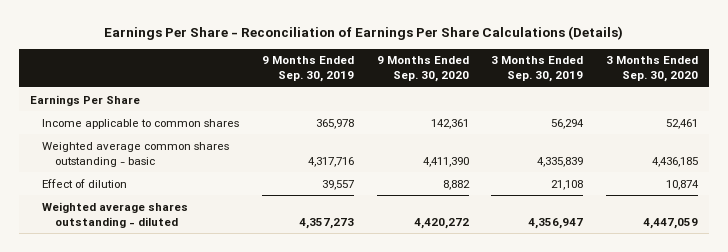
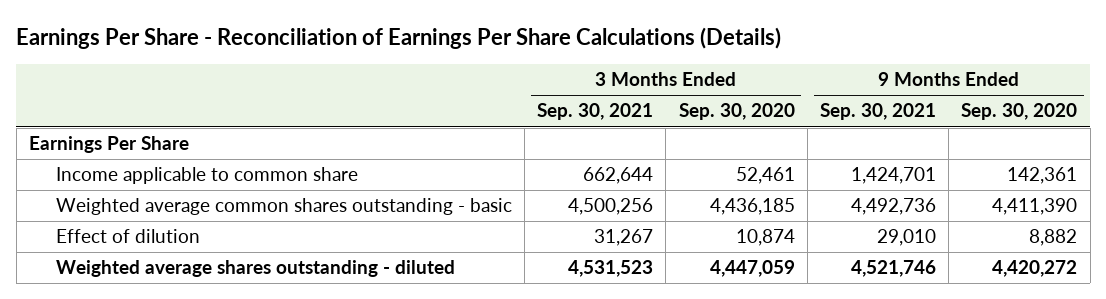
[261,56,354,83] 9 Months Ended Sep. 30, 2019 -> none
[491,56,584,83] 3 Months Ended Sep. 30, 2019 -> none
none -> [537,103,654,121] Sep. 30, 2021
none -> [819,103,936,121] Sep. 30, 2021
[42,118,240,129] Income applicable to common shares -> [55,167,358,185] Income applicable to common share

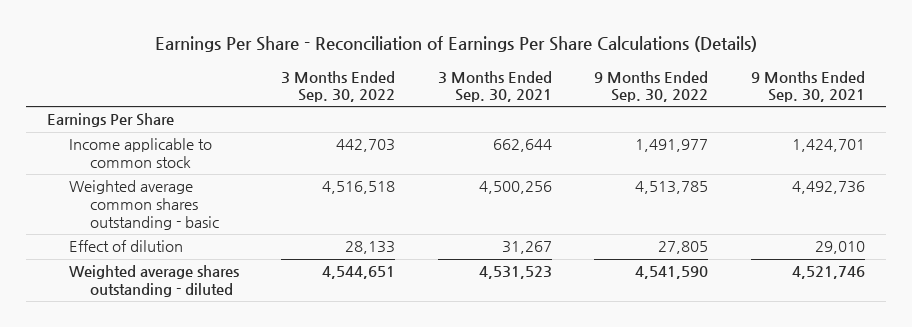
[678,103,795,121] Sep. 30, 2020 -> none
[961,103,1078,121] Sep. 30, 2020 -> none
none -> [281,70,396,103] 3 Months Ended Sep. 30, 2022
none -> [594,70,709,103] 9 Months Ended Sep. 30, 2022
[55,167,358,185] Income applicable to common share -> [68,138,212,169] Income applicable to common stock

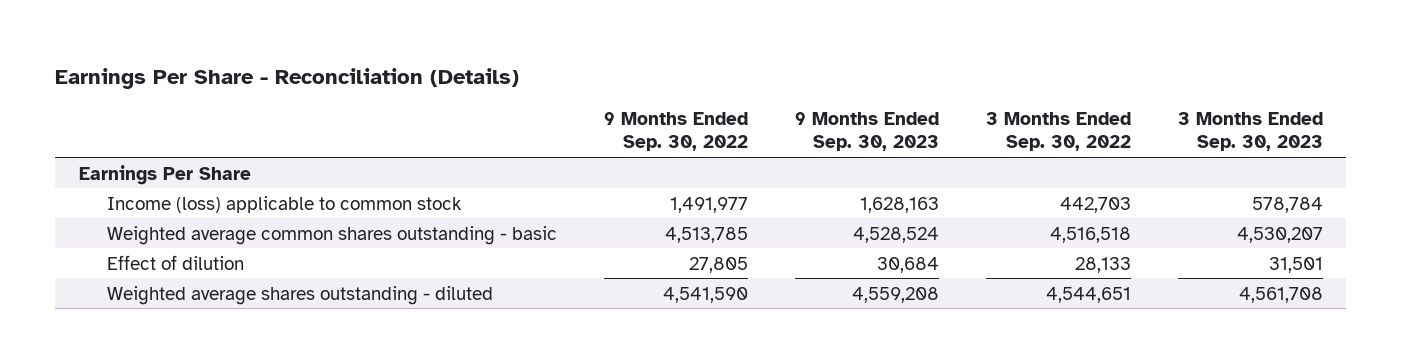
[155,36,758,53] Earnings Per Share - Reconciliation of Earnings Per Share Calculations (Details) -> [55,68,520,90] Earnings Per Share - Reconciliation (Details)
[437,70,552,103] 3 Months Ended Sep. 30, 2021 -> none
[750,70,865,103] 9 Months Ended Sep. 30, 2021 -> none
none -> [794,111,939,152] 9 Months Ended Sep. 30, 2023
none -> [1177,111,1323,152] 3 Months Ended Sep. 30, 2023
[68,138,212,169] Income applicable to common stock -> [106,195,462,213] Income (loss) applicable to common stock

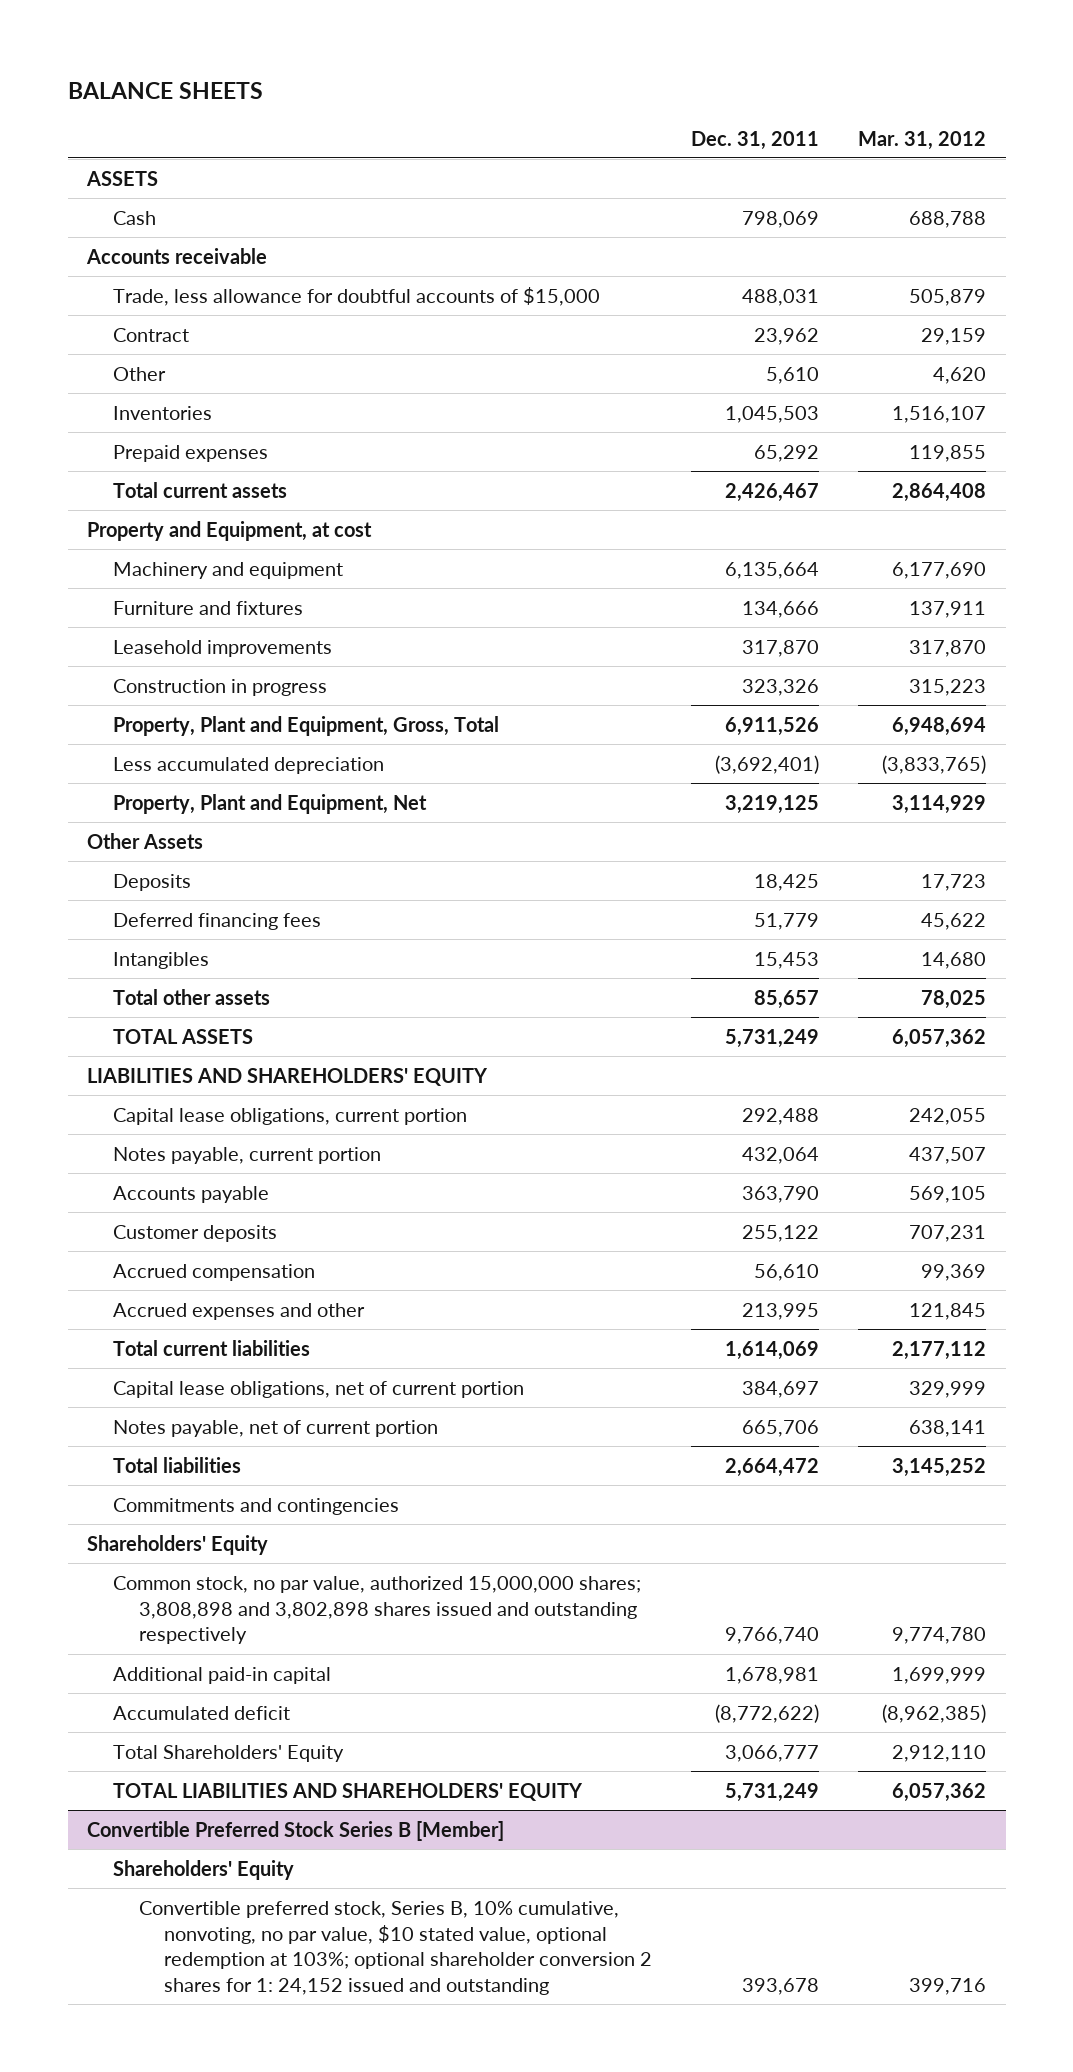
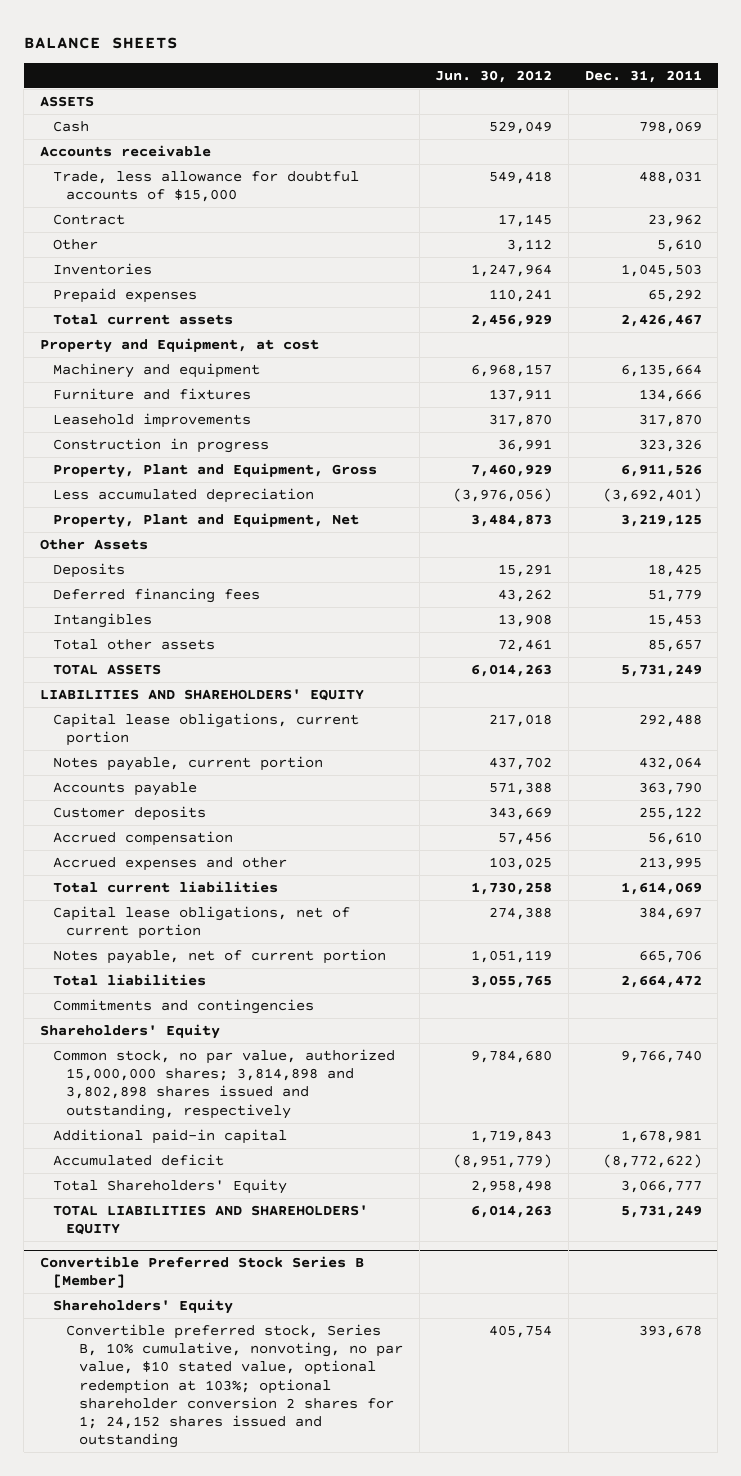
[858,130,987,150] Mar. 31, 2012 -> none
none -> [435,70,553,84] Jun. 30, 2012
[112,715,499,736] Property, Plant and Equipment, Gross, Total -> [52,463,377,479] Property, Plant and Equipment, Gross
[112,1575,641,1645] Common stock, no par value, authorized 15,000,000 shares; 3,808,898 and 3,802,898 shares issued and outstanding respectively -> [52,1049,395,1119] Common stock, no par value, authorized 15,000,000 shares; 3,814,898 and 3,802,898 shares issued and outstanding, respectively
[138,1900,653,1995] Convertible preferred stock, Series B, 10% cumulative, nonvoting, no par value, $10 stated value, optional redemption at 103%; optional shareholder conversion 2 shares for 1: 24,152 issued and outstanding -> [66,1324,404,1449] Convertible preferred stock, Series B, 10% cumulative, nonvoting, no par value, $10 stated value, optional redemption at 103%; optional shareholder conversion 2 shares for 1; 24,152 shares issued and outstanding

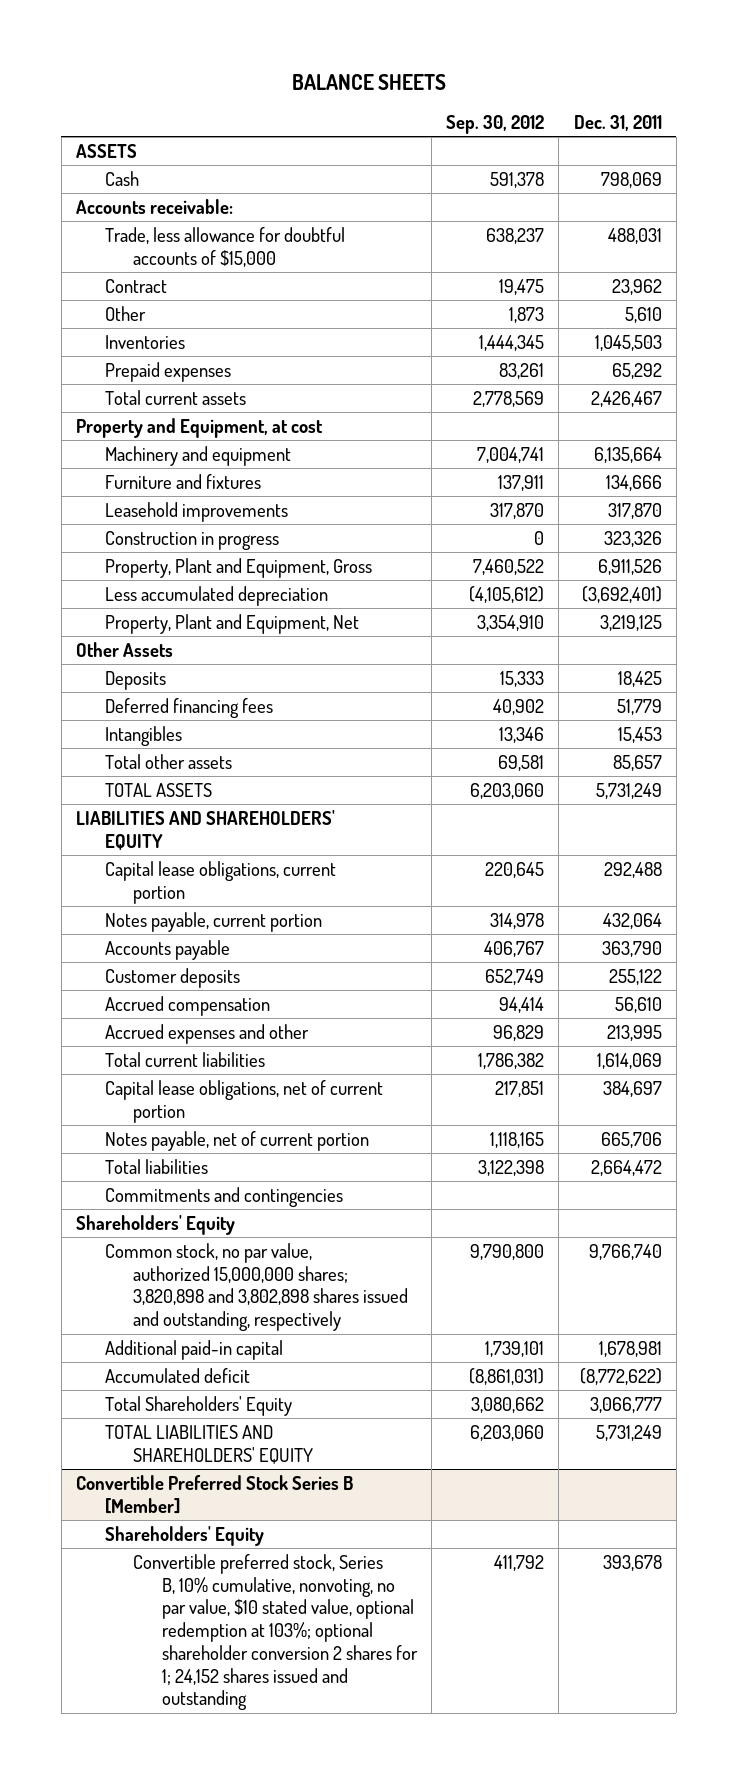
[435,70,553,84] Jun. 30, 2012 -> none
none -> [446,114,545,134] Sep. 30, 2012
[39,145,211,158] Accounts receivable -> [76,198,234,214] Accounts receivable:
[52,1049,395,1119] Common stock, no par value, authorized 15,000,000 shares; 3,814,898 and 3,802,898 shares issued and outstanding, respectively -> [104,1242,409,1332] Common stock, no par value, authorized 15,000,000 shares; 3,820,898 and 3,802,898 shares issued and outstanding, respectively

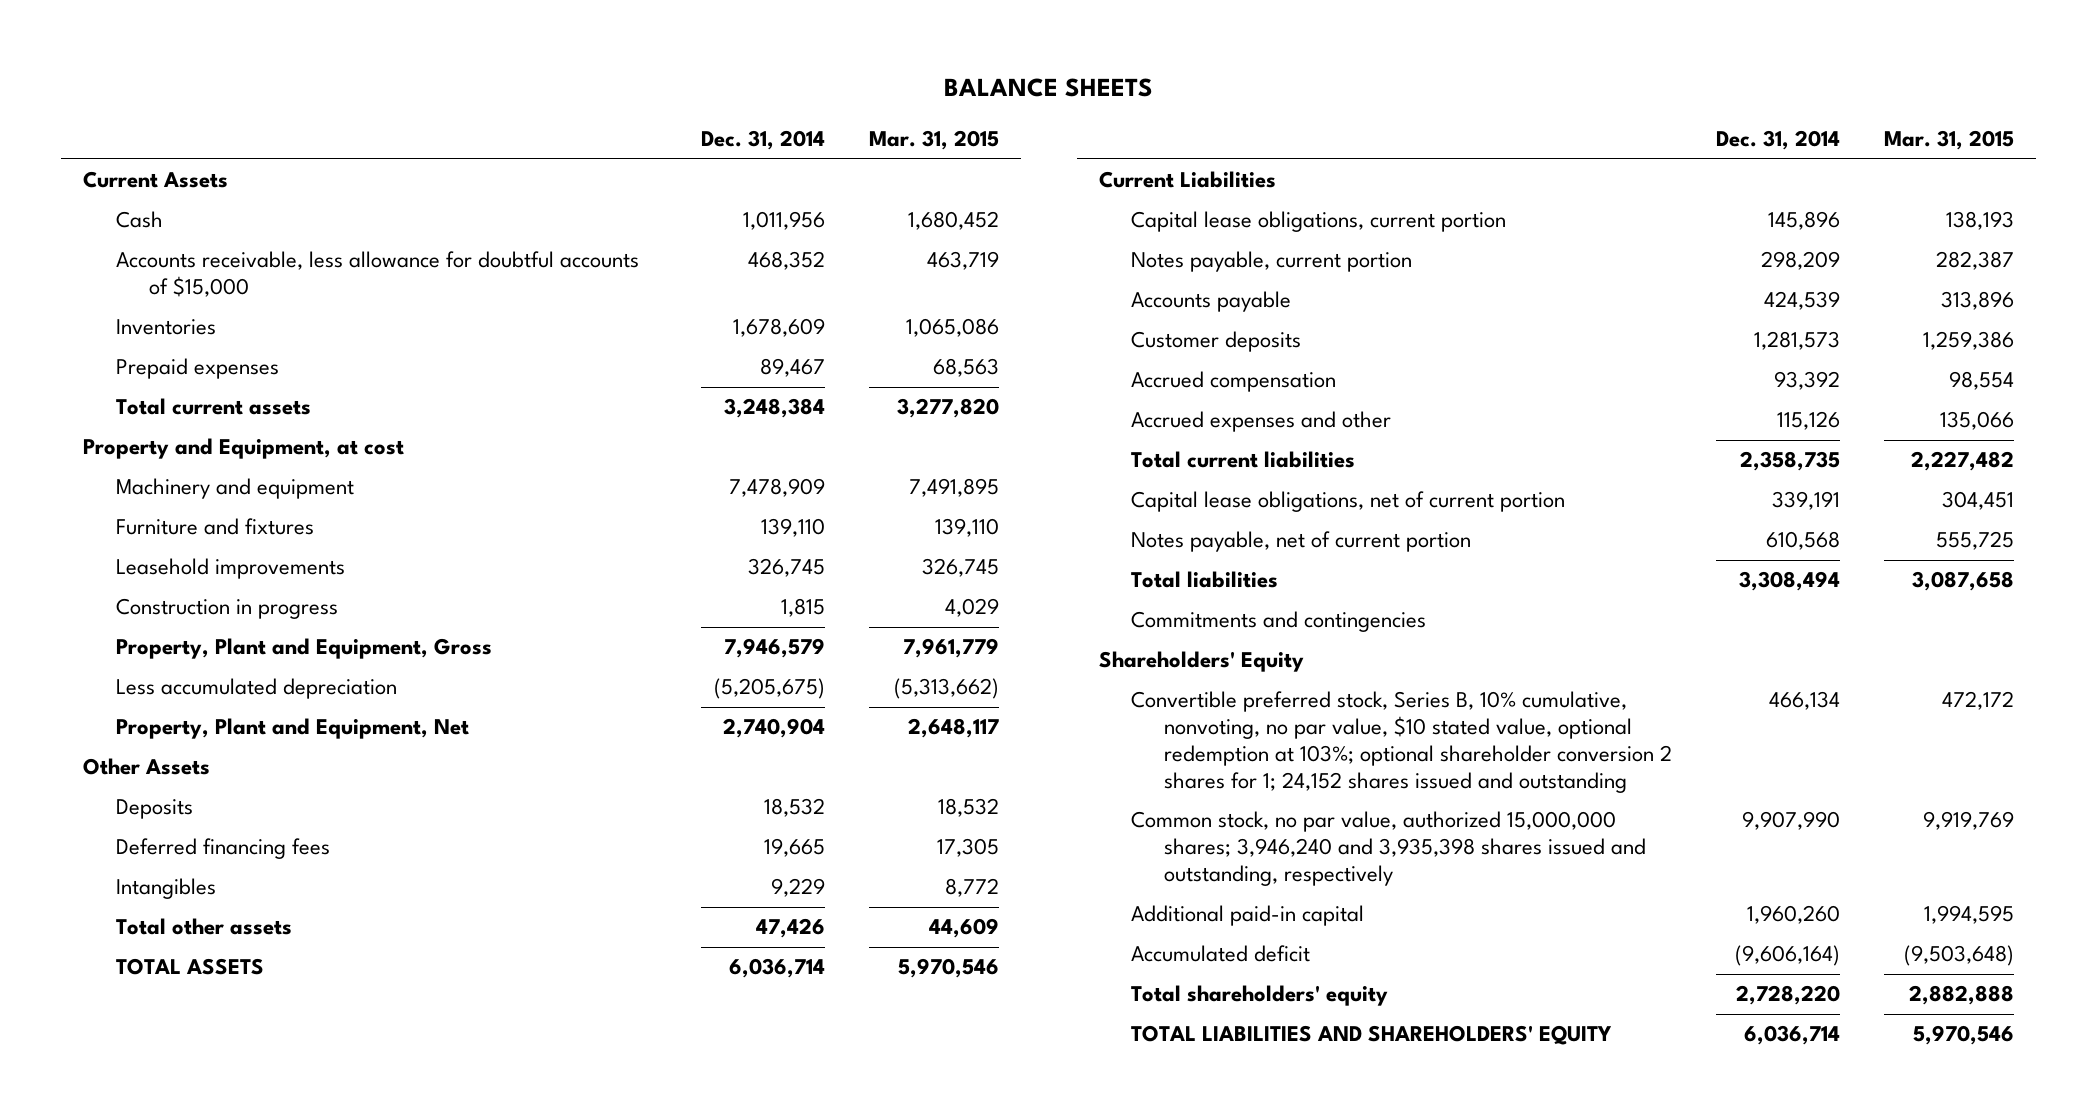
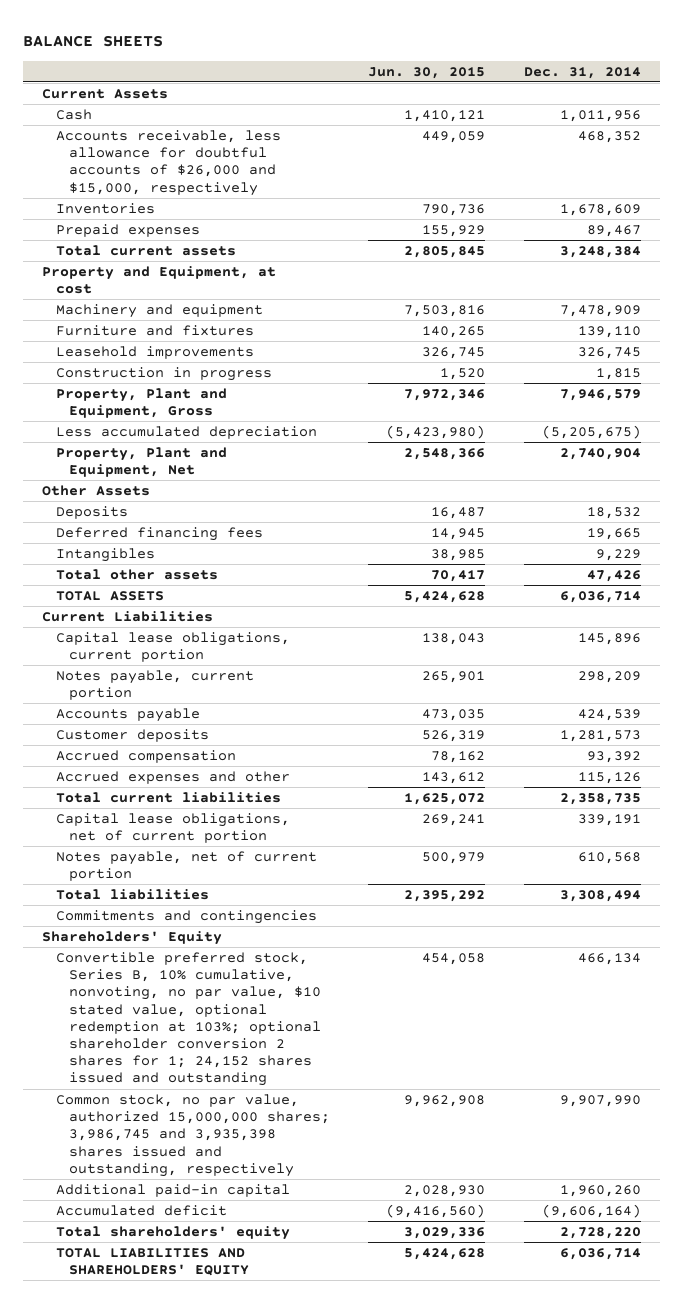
[868,130,999,151] Mar. 31, 2015 -> none
none -> [368,66,486,79] Jun. 30, 2015
[116,251,640,298] Accounts receivable, less allowance for doubtful accounts of $15,000 -> [55,129,281,196] Accounts receivable, less allowance for doubtful accounts of $26,000 and $15,000, respectively
[1131,811,1647,886] Common stock, no par value, authorized 15,000,000 shares; 3,946,240 and 3,935,398 shares issued and outstanding, respectively -> [55,1093,331,1177] Common stock, no par value, authorized 15,000,000 shares; 3,986,745 and 3,935,398 shares issued and outstanding, respectively

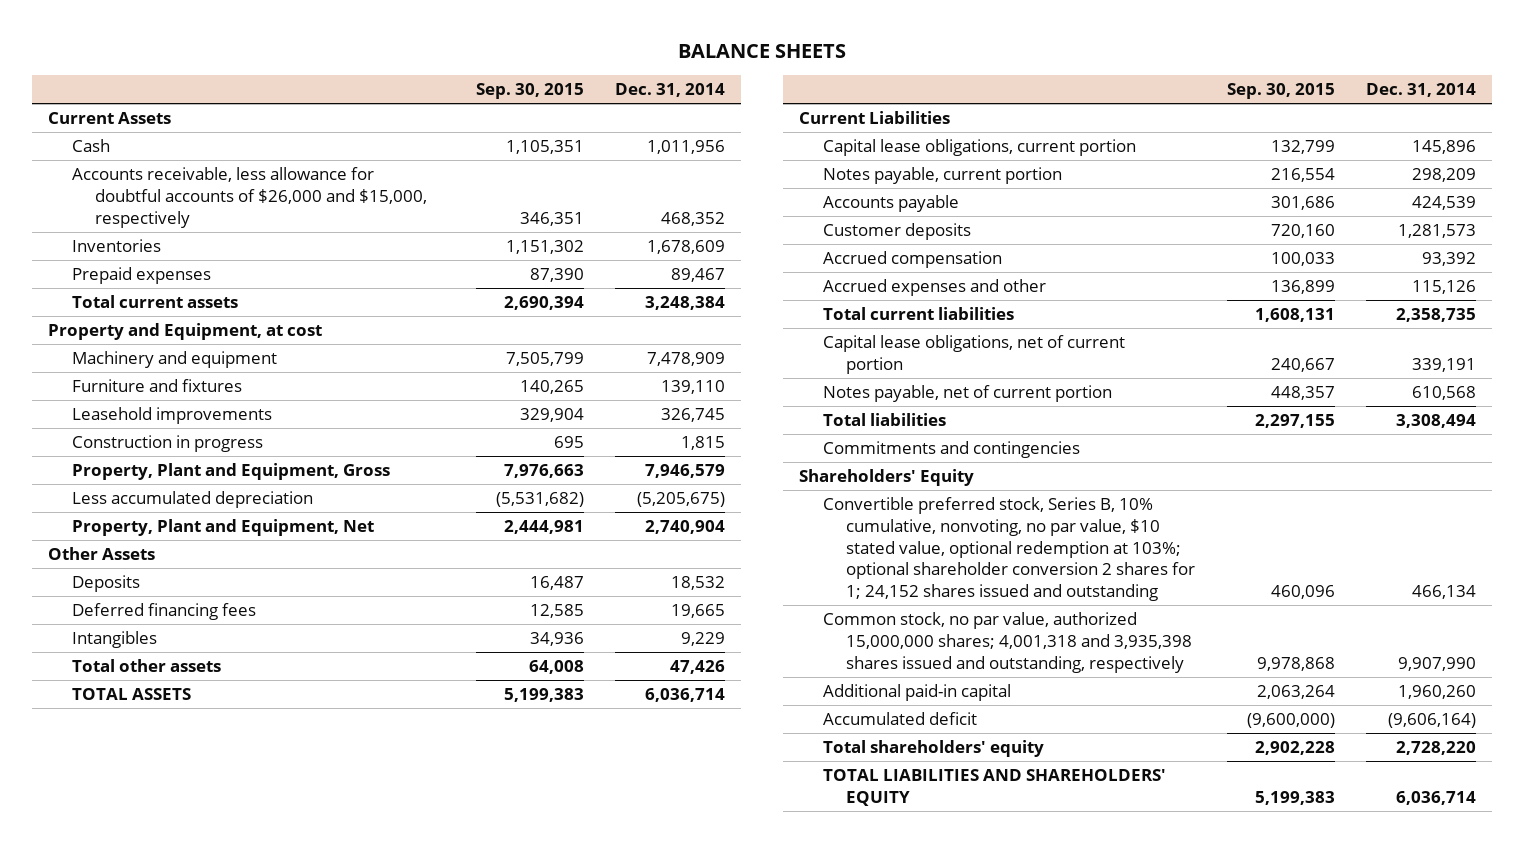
[368,66,486,79] Jun. 30, 2015 -> none
none -> [475,83,584,100] Sep. 30, 2015
[55,1093,331,1177] Common stock, no par value, authorized 15,000,000 shares; 3,986,745 and 3,935,398 shares issued and outstanding, respectively -> [822,611,1192,673] Common stock, no par value, authorized 15,000,000 shares; 4,001,318 and 3,935,398 shares issued and outstanding, respectively

